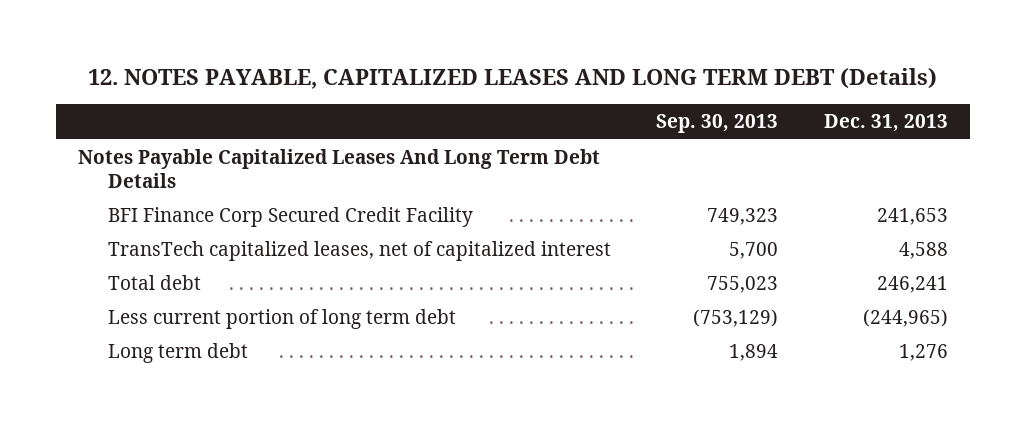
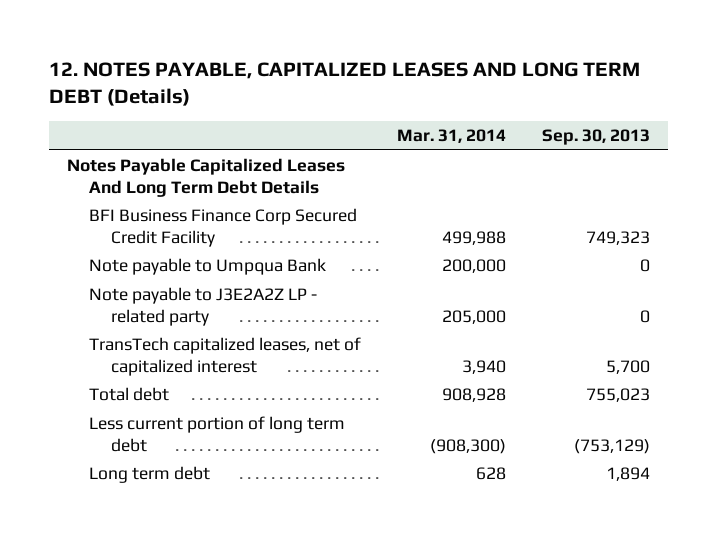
[823,114,948,133] Dec. 31, 2013 -> none
none -> [396,128,506,143] Mar. 31, 2014
[107,207,473,228] BFI Finance Corp Secured Credit Facility -> [88,208,357,247] BFI Business Finance Corp Secured Credit Facility
none -> [88,258,326,276] Note payable to Umpqua Bank
none -> [88,287,317,326] Note payable to J3E2A2Z LP - related party

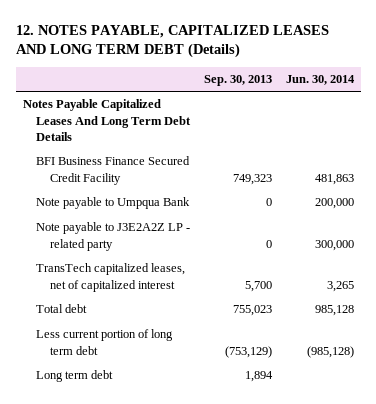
[396,128,506,143] Mar. 31, 2014 -> none
none -> [285,75,355,86] Jun. 30, 2014
[88,208,357,247] BFI Business Finance Corp Secured Credit Facility -> [36,156,191,185] BFI Business Finance Secured Credit Facility

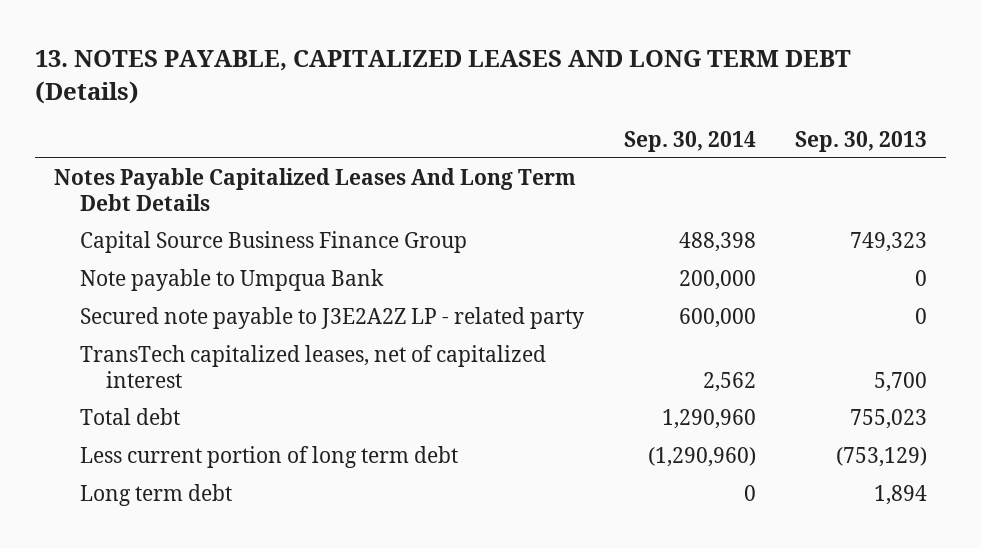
[15,24,329,59] 12. NOTES PAYABLE, CAPITALIZED LEASES AND LONG TERM DEBT (Details) -> [34,50,851,104] 13. NOTES PAYABLE, CAPITALIZED LEASES AND LONG TERM DEBT (Details)
[285,75,355,86] Jun. 30, 2014 -> none
none -> [623,130,756,152] Sep. 30, 2014
[36,156,191,185] BFI Business Finance Secured Credit Facility -> [80,231,468,254] Capital Source Business Finance Group
[36,222,191,251] Note payable to J3E2A2Z LP - related party -> [80,307,585,330] Secured note payable to J3E2A2Z LP - related party

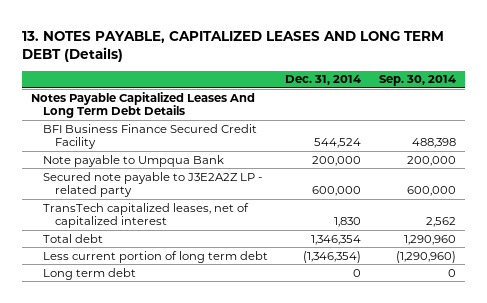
[794,130,927,152] Sep. 30, 2013 -> none
none -> [285,75,362,86] Dec. 31, 2014
[80,231,468,254] Capital Source Business Finance Group -> [42,123,257,150] BFI Business Finance Secured Credit Facility

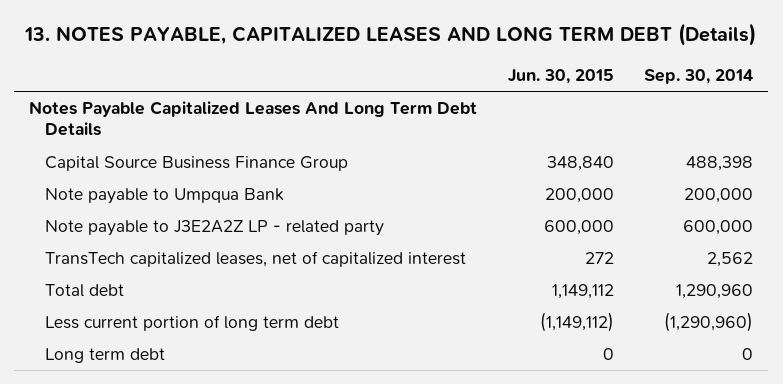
[285,75,362,86] Dec. 31, 2014 -> none
none -> [507,69,614,85] Jun. 30, 2015
[42,123,257,150] BFI Business Finance Secured Credit Facility -> [44,156,348,172] Capital Source Business Finance Group
[42,171,262,198] Secured note payable to J3E2A2Z LP - related party -> [44,220,384,237] Note payable to J3E2A2Z LP - related party

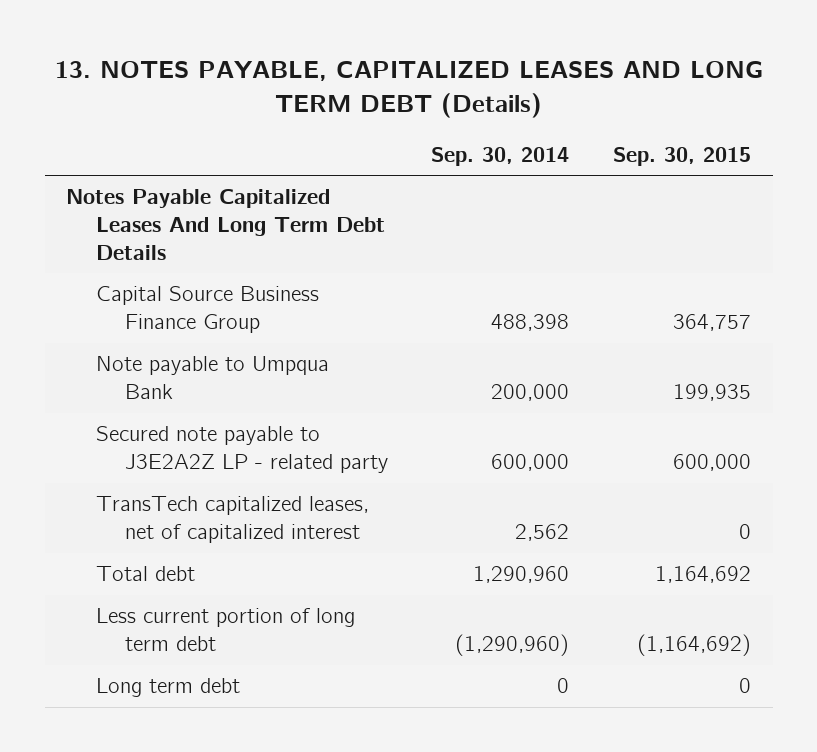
[507,69,614,85] Jun. 30, 2015 -> none
none -> [612,146,751,166] Sep. 30, 2015
[44,220,384,237] Note payable to J3E2A2Z LP - related party -> [95,426,388,474] Secured note payable to J3E2A2Z LP - related party

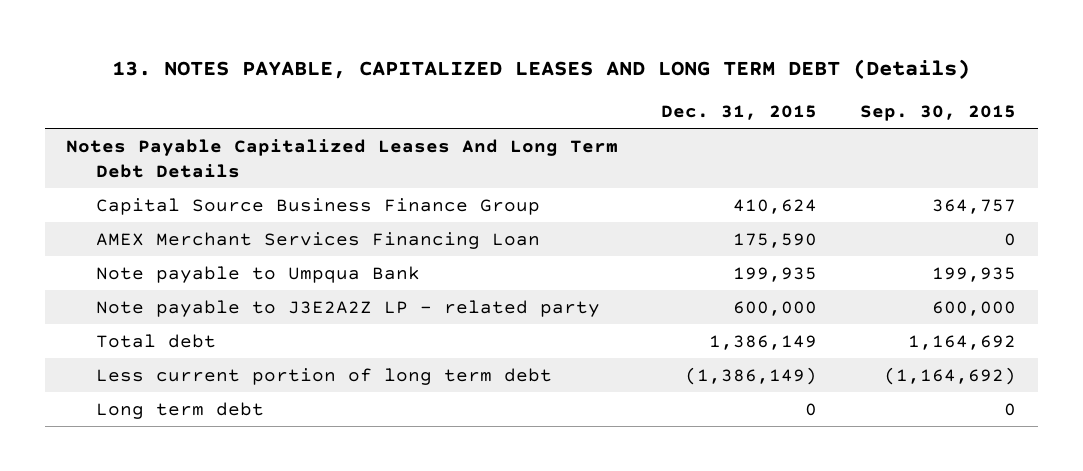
[431,146,570,166] Sep. 30, 2014 -> none
none -> [661,105,818,121] Dec. 31, 2015
none -> [95,231,540,249] AMEX Merchant Services Financing Loan
[95,496,369,544] TransTech capitalized leases, net of capitalized interest -> none
[95,426,388,474] Secured note payable to J3E2A2Z LP - related party -> [95,299,600,317] Note payable to J3E2A2Z LP - related party

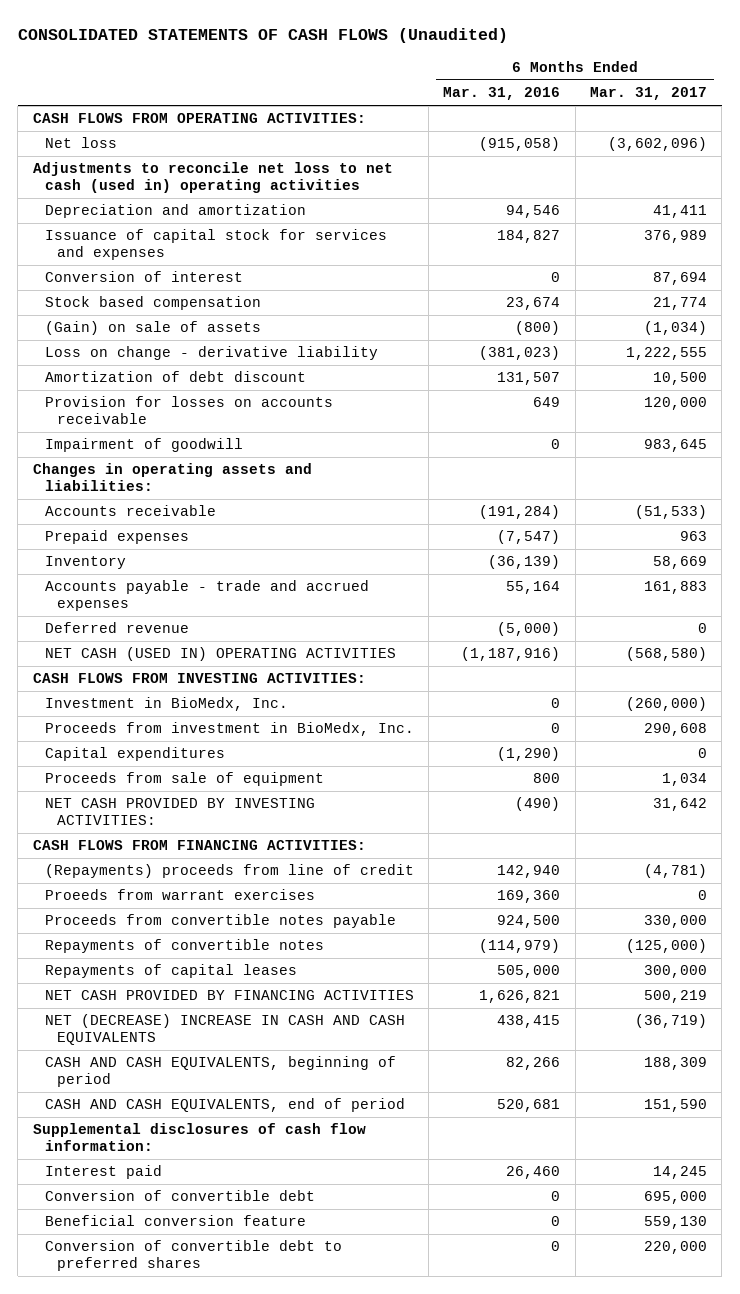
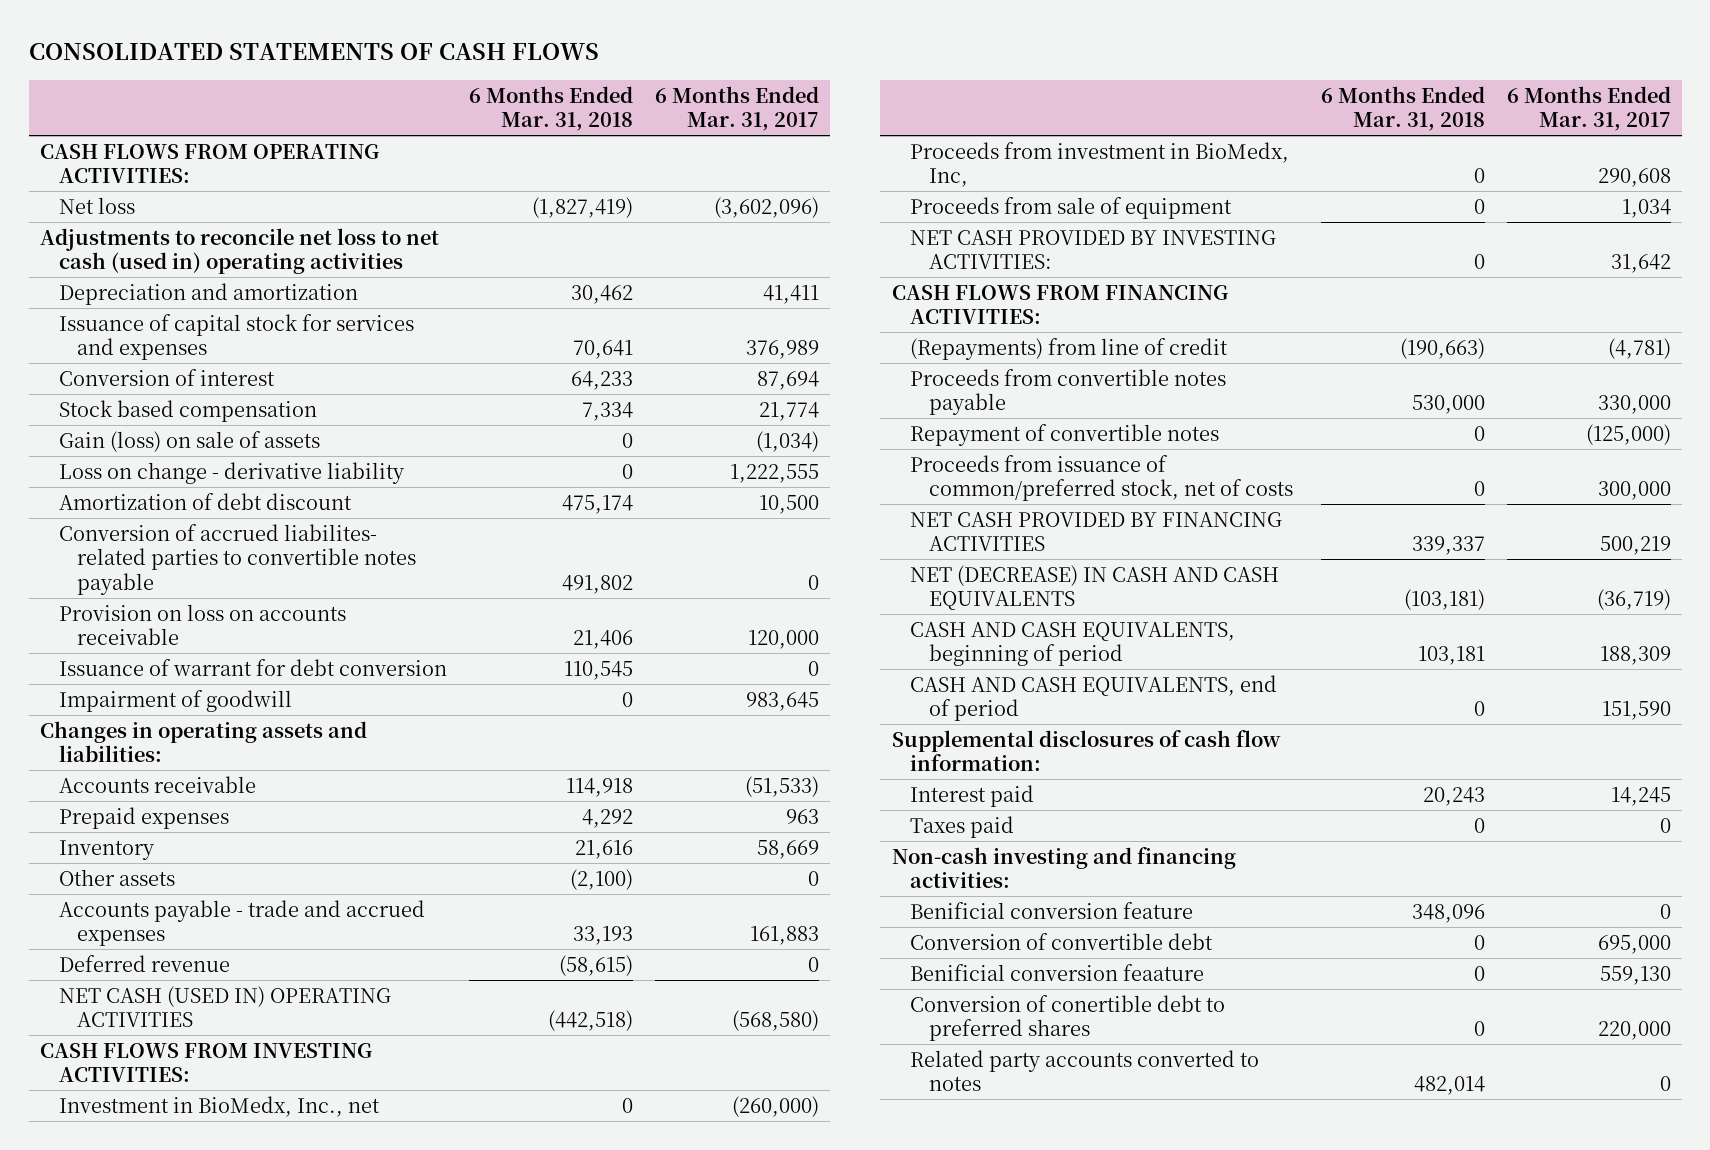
[17,28,508,44] CONSOLIDATED STATEMENTS OF CASH FLOWS (Unaudited) -> [28,42,599,60] CONSOLIDATED STATEMENTS OF CASH FLOWS
[443,87,561,101] Mar. 31, 2016 -> none
none -> [468,85,633,132] 6 Months Ended Mar. 31, 2018
[45,321,262,336] (Gain) on sale of assets -> [58,430,320,452] Gain (loss) on sale of assets
none -> [58,523,417,595] Conversion of accrued liabilites- related parties to convertible notes payable
[45,396,334,425] Provision for losses on accounts receivable -> [58,603,346,646] Provision on loss on accounts receivable
none -> [58,658,447,676] Issuance of warrant for debt conversion
none -> [58,868,175,886] Other assets
[45,747,226,762] Capital expenditures -> none
[45,697,289,712] Investment in BioMedx, Inc. -> [58,1095,380,1117] Investment in BioMedx, Inc., net
[45,722,415,737] Proceeds from investment in BioMedx, Inc. -> [910,141,1290,188] Proceeds from investment in BioMedx, Inc,
[45,889,316,901] Proeeds from warrant exercises -> none
[45,864,415,879] (Repayments) proceeds from line of credit -> [910,337,1229,360] (Repayments) from line of credit
[45,964,298,979] Repayments of capital leases -> none
[45,939,325,954] Repayments of convertible notes -> [910,423,1220,446] Repayment of convertible notes
none -> [910,454,1294,502] Proceeds from issuance of common/preferred stock, net of costs
[45,1014,406,1046] NET (DECREASE) INCREASE IN CASH AND CASH EQUIVALENTS -> [910,564,1280,611] NET (DECREASE) IN CASH AND CASH EQUIVALENTS
none -> [910,815,1015,838] Taxes paid
none -> [891,846,1236,889] Non-cash investing and financing activities:
none -> [910,901,1194,919] Benificial conversion feature
[45,1215,307,1227] Beneficial conversion feature -> [910,963,1205,981] Benificial conversion feaature
[45,1240,343,1272] Conversion of convertible debt to preferred shares -> [910,994,1226,1042] Conversion of conertible debt to preferred shares
none -> [910,1049,1260,1092] Related party accounts converted to notes

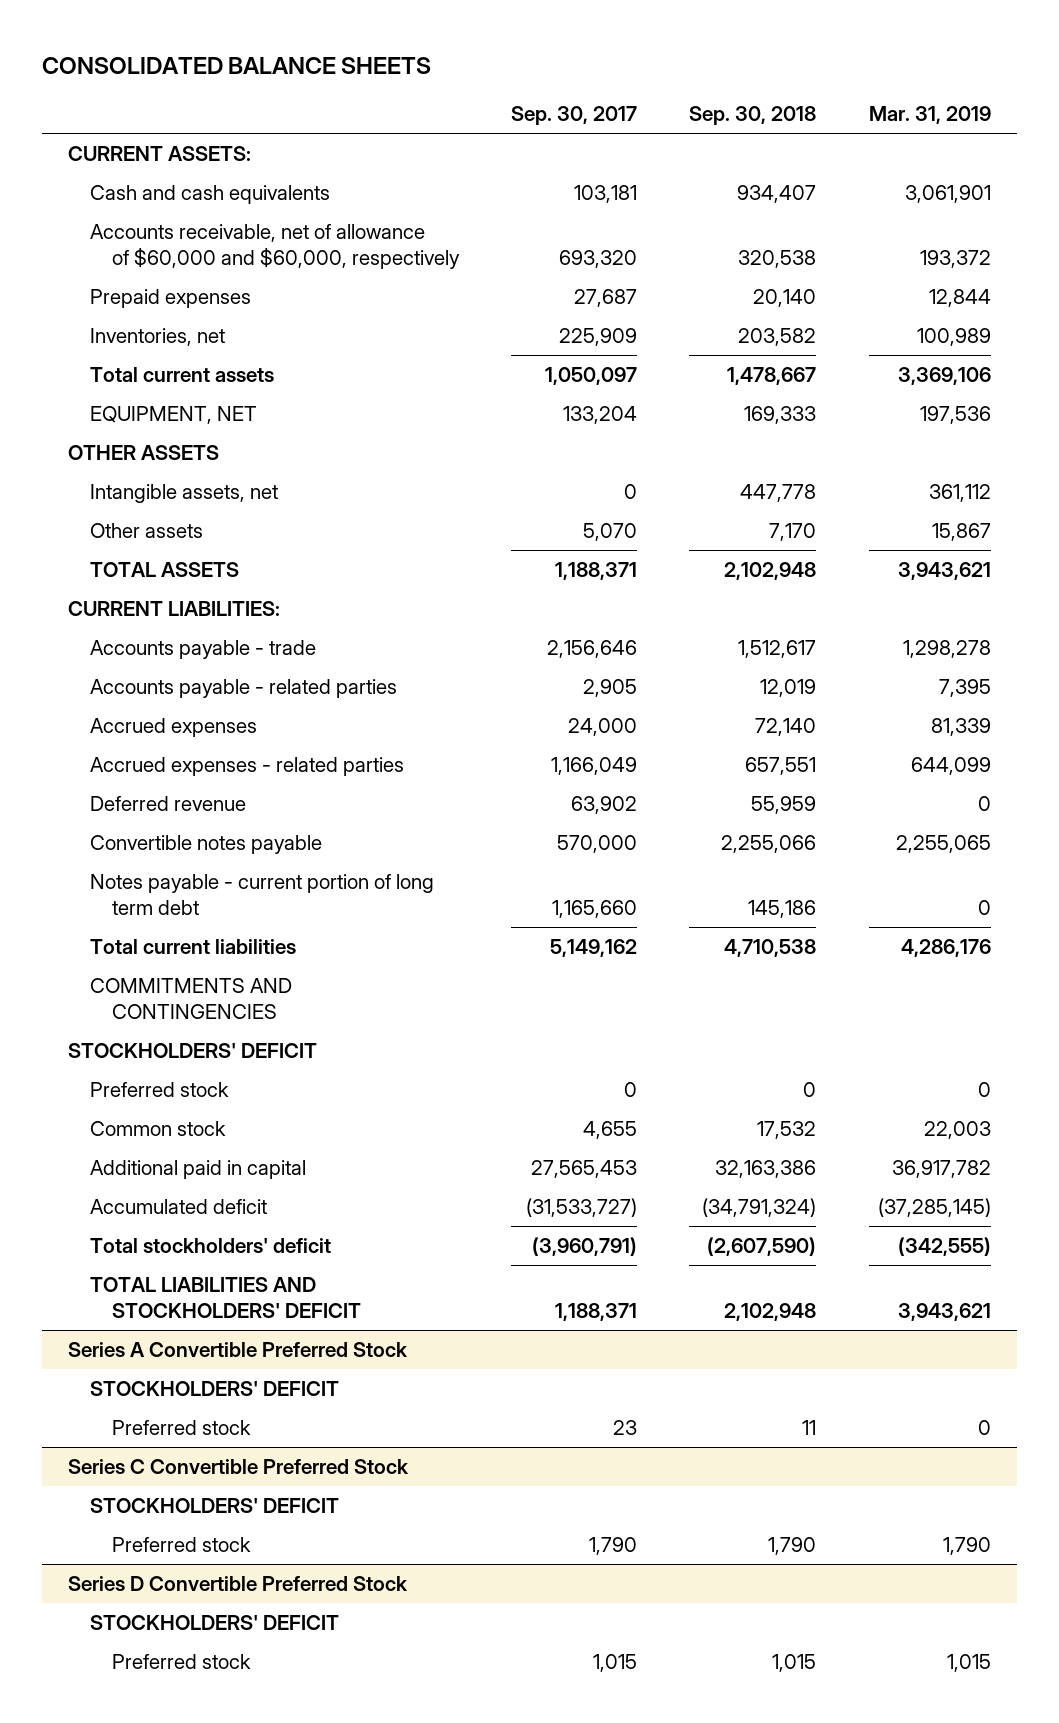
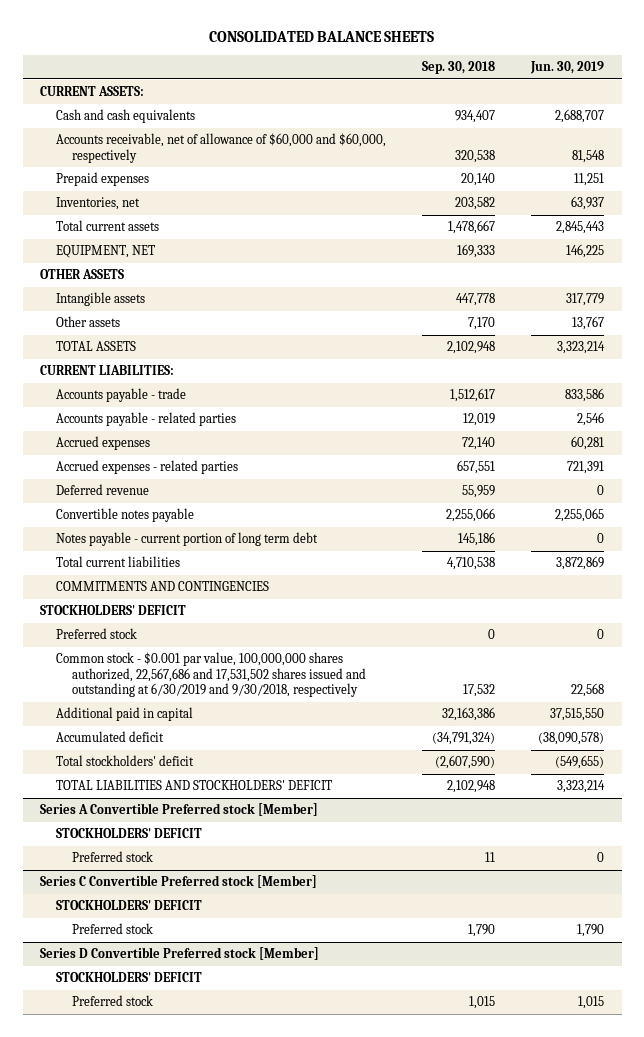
[511,105,638,125] Sep. 30, 2017 -> none
[868,105,991,124] Mar. 31, 2019 -> none
none -> [529,60,604,74] Jun. 30, 2019
[89,483,278,503] Intangible assets, net -> [56,292,146,307] Intangible assets
[89,1120,226,1136] Common stock -> [56,652,366,697] Common stock - $0.001 par value, 100,000,000 shares authorized, 22,567,686 and 17,531,502 shares issued and outstanding at 6/30/2019 and 9/30/2018, respectively
[68,1341,409,1357] Series A Convertible Preferred Stock -> [40,803,319,817] Series A Convertible Preferred stock [Member]
[68,1458,410,1474] Series C Convertible Preferred Stock -> [40,875,318,889] Series C Convertible Preferred stock [Member]
[68,1575,409,1591] Series D Convertible Preferred Stock -> [40,947,320,961] Series D Convertible Preferred stock [Member]

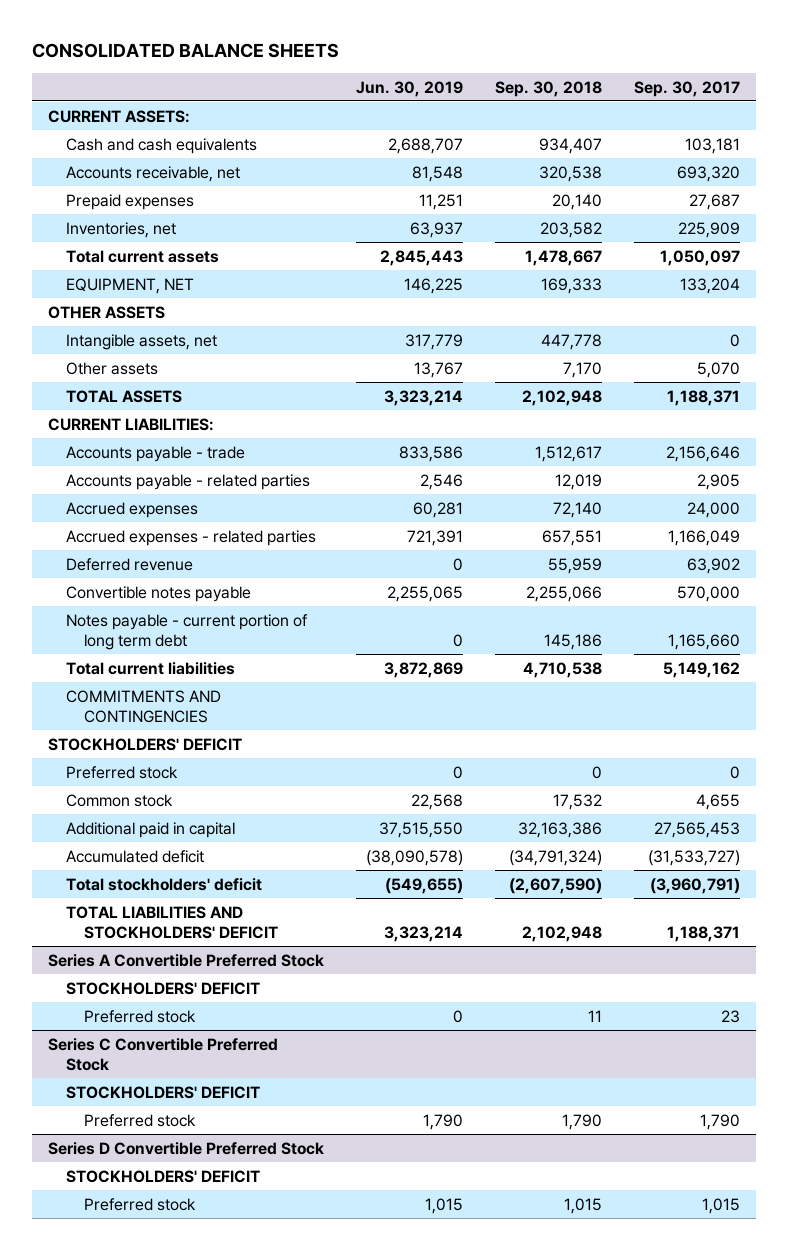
none -> [633,80,740,97] Sep. 30, 2017
[56,133,387,163] Accounts receivable, net of allowance of $60,000 and $60,000, respectively -> [65,165,240,182] Accounts receivable, net
[56,292,146,307] Intangible assets -> [65,333,217,350] Intangible assets, net
[56,652,366,697] Common stock - $0.001 par value, 100,000,000 shares authorized, 22,567,686 and 17,531,502 shares issued and outstanding at 6/30/2019 and 9/30/2018, respectively -> [65,793,173,807] Common stock
[40,803,319,817] Series A Convertible Preferred stock [Member] -> [48,953,325,967] Series A Convertible Preferred Stock
[40,875,318,889] Series C Convertible Preferred stock [Member] -> [48,1037,279,1071] Series C Convertible Preferred Stock
[40,947,320,961] Series D Convertible Preferred stock [Member] -> [48,1141,325,1155] Series D Convertible Preferred Stock

